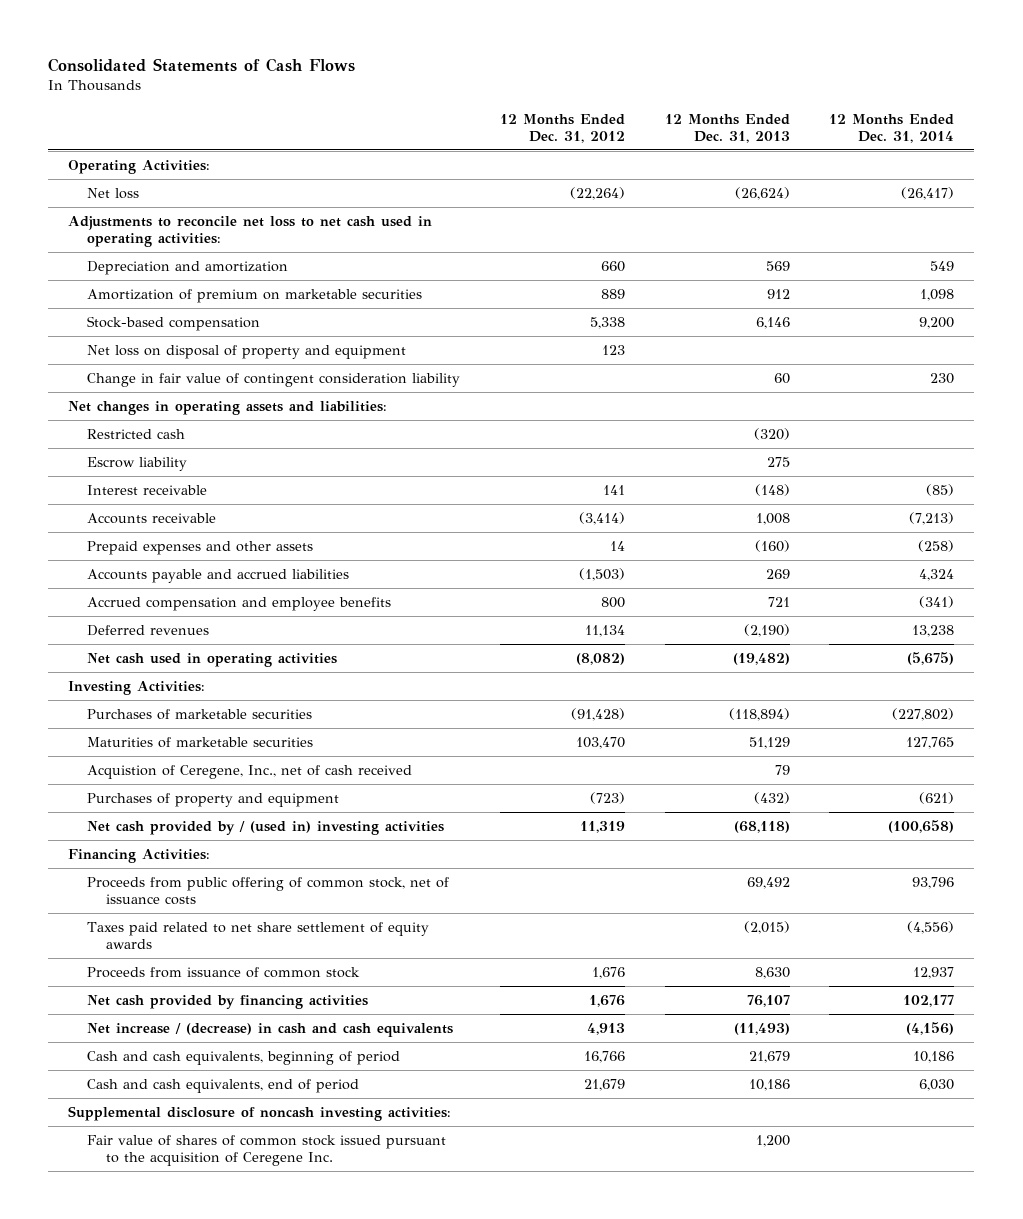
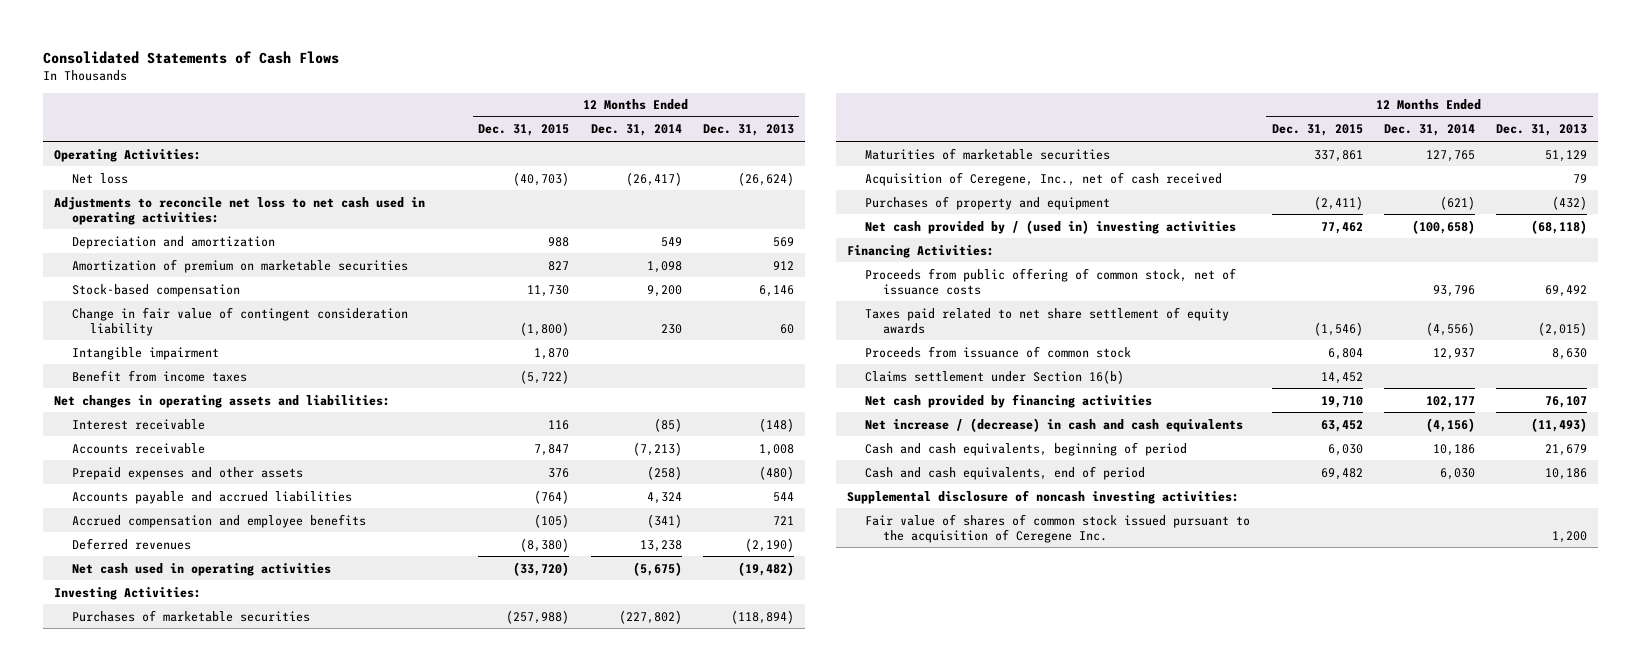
[499,113,625,143] 12 Months Ended Dec. 31, 2012 -> none
none -> [478,124,570,137] Dec. 31, 2015
[87,345,407,360] Net loss on disposal of property and equipment -> none
none -> [71,346,219,360] Intangible impairment
none -> [71,369,247,382] Benefit from income taxes
[87,429,186,440] Restricted cash -> none
[87,457,188,472] Escrow liability -> none
[754,540,790,553] (160) -> [758,465,794,480] (480)
[765,569,790,580] 269 -> [772,491,794,502] 544
[87,765,413,780] Acquistion of Ceregene, Inc., net of cash received -> [865,171,1223,186] Acquisition of Ceregene, Inc., net of cash received
none -> [865,369,1125,384] Claims settlement under Section 16(b)

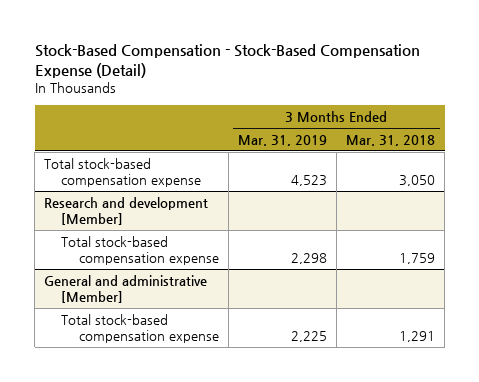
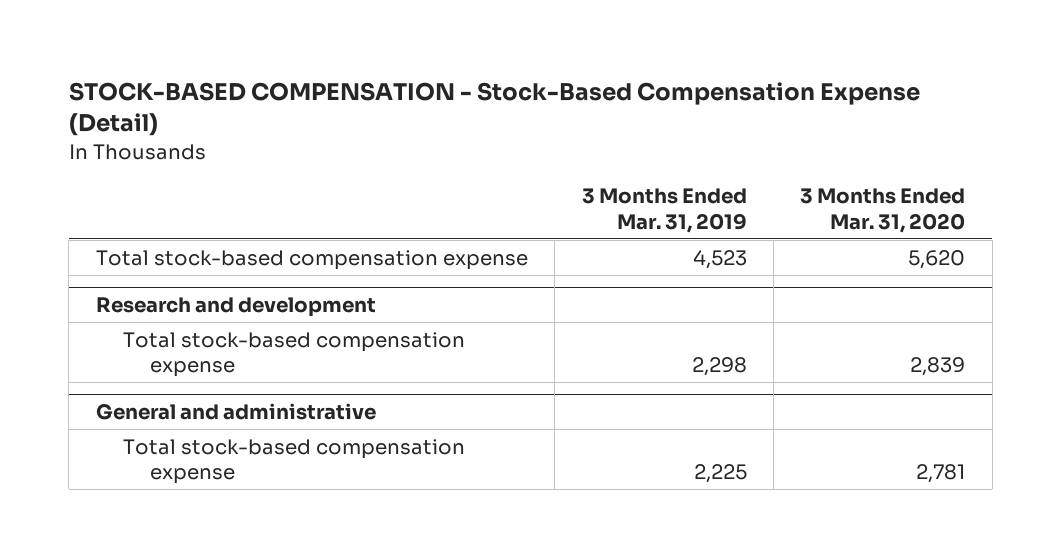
[34,43,420,78] Stock-Based Compensation - Stock-Based Compensation Expense (Detail) -> [68,82,920,137] STOCK-BASED COMPENSATION - Stock-Based Compensation Expense (Detail)
[346,134,436,146] Mar. 31, 2018 -> none
none -> [800,188,966,233] 3 Months Ended Mar. 31, 2020
[44,196,209,226] Research and development [Member] -> [95,297,376,318] Research and development
[44,274,208,304] General and administrative [Member] -> [95,403,376,421] General and administrative

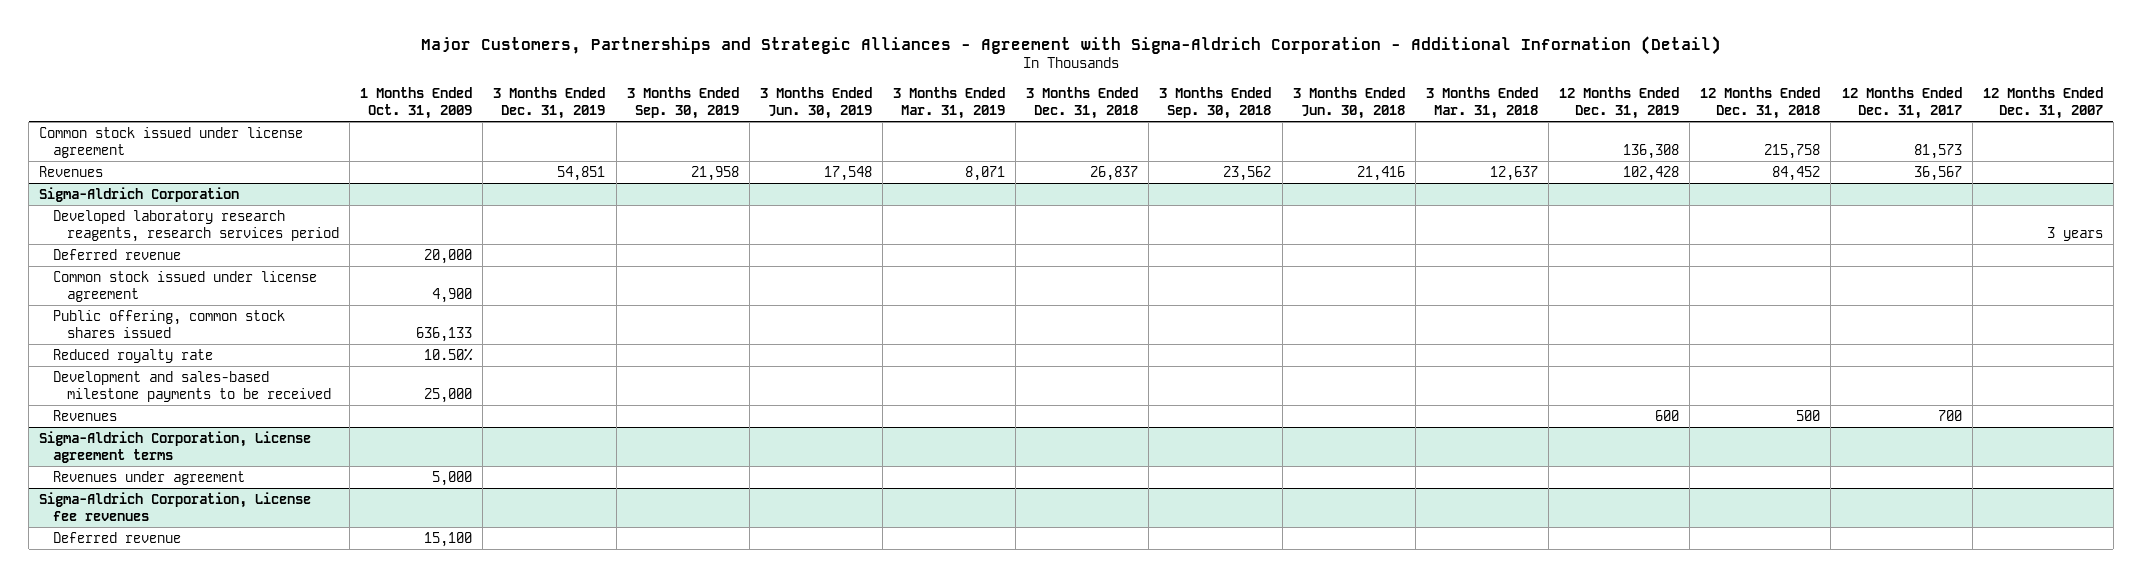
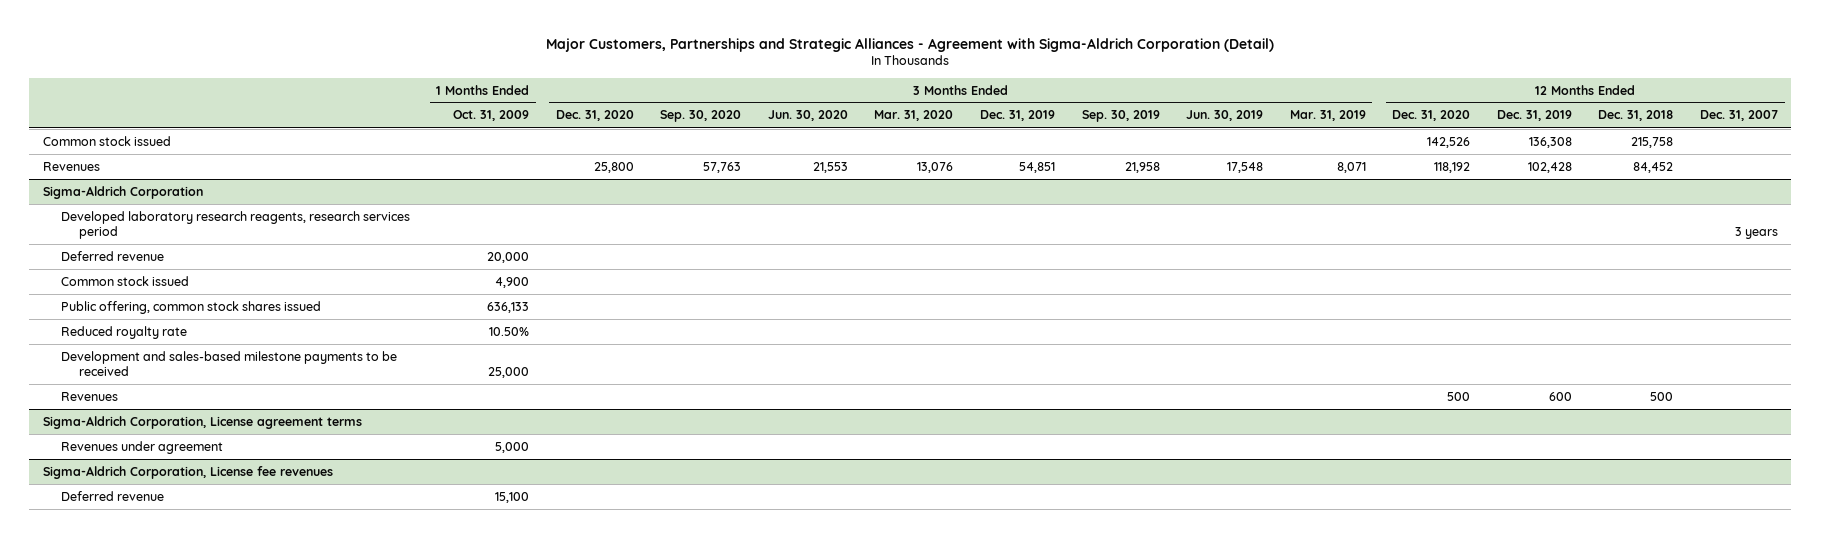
[421,36,1722,56] Major Customers, Partnerships and Strategic Alliances - Agreement with Sigma-Aldrich Corporation - Additional Information (Detail) -> [546,37,1275,52] Major Customers, Partnerships and Strategic Alliances - Agreement with Sigma-Aldrich Corporation (Detail)
[1026,86,1139,120] 3 Months Ended Dec. 31, 2018 -> none
[1159,86,1272,120] 3 Months Ended Sep. 30, 2018 -> none
[1292,86,1405,120] 3 Months Ended Jun. 30, 2018 -> none
[1425,86,1538,120] 3 Months Ended Mar. 31, 2018 -> none
[1841,86,1962,120] 12 Months Ended Dec. 31, 2017 -> none
none -> [555,110,634,122] Dec. 31, 2020
none -> [660,110,742,123] Sep. 30, 2020
none -> [767,110,848,122] Jun. 30, 2020
none -> [874,110,954,122] Mar. 31, 2020
none -> [1392,110,1471,122] Dec. 31, 2020
[39,126,304,159] Common stock issued under license agreement -> [42,135,171,146] Common stock issued
[53,270,318,303] Common stock issued under license agreement -> [60,275,189,286] Common stock issued

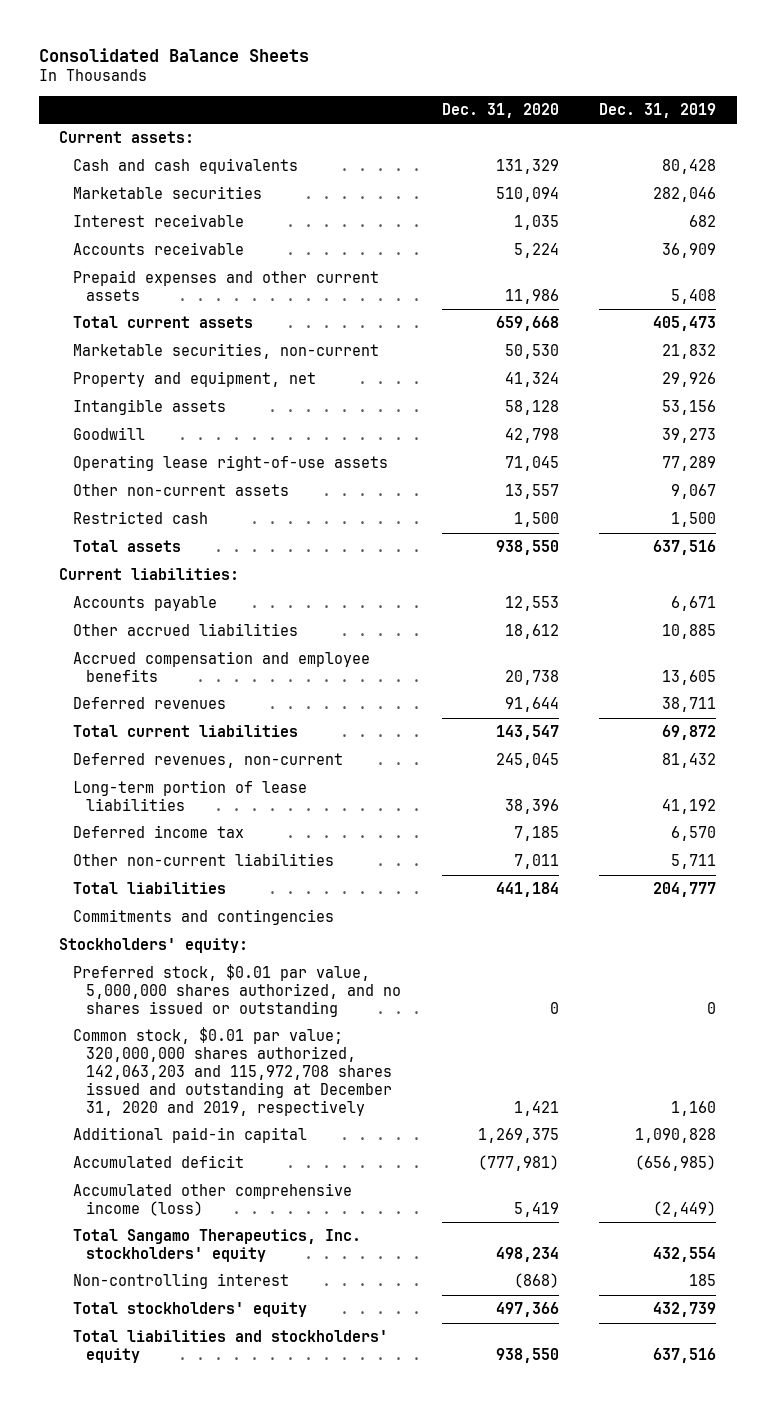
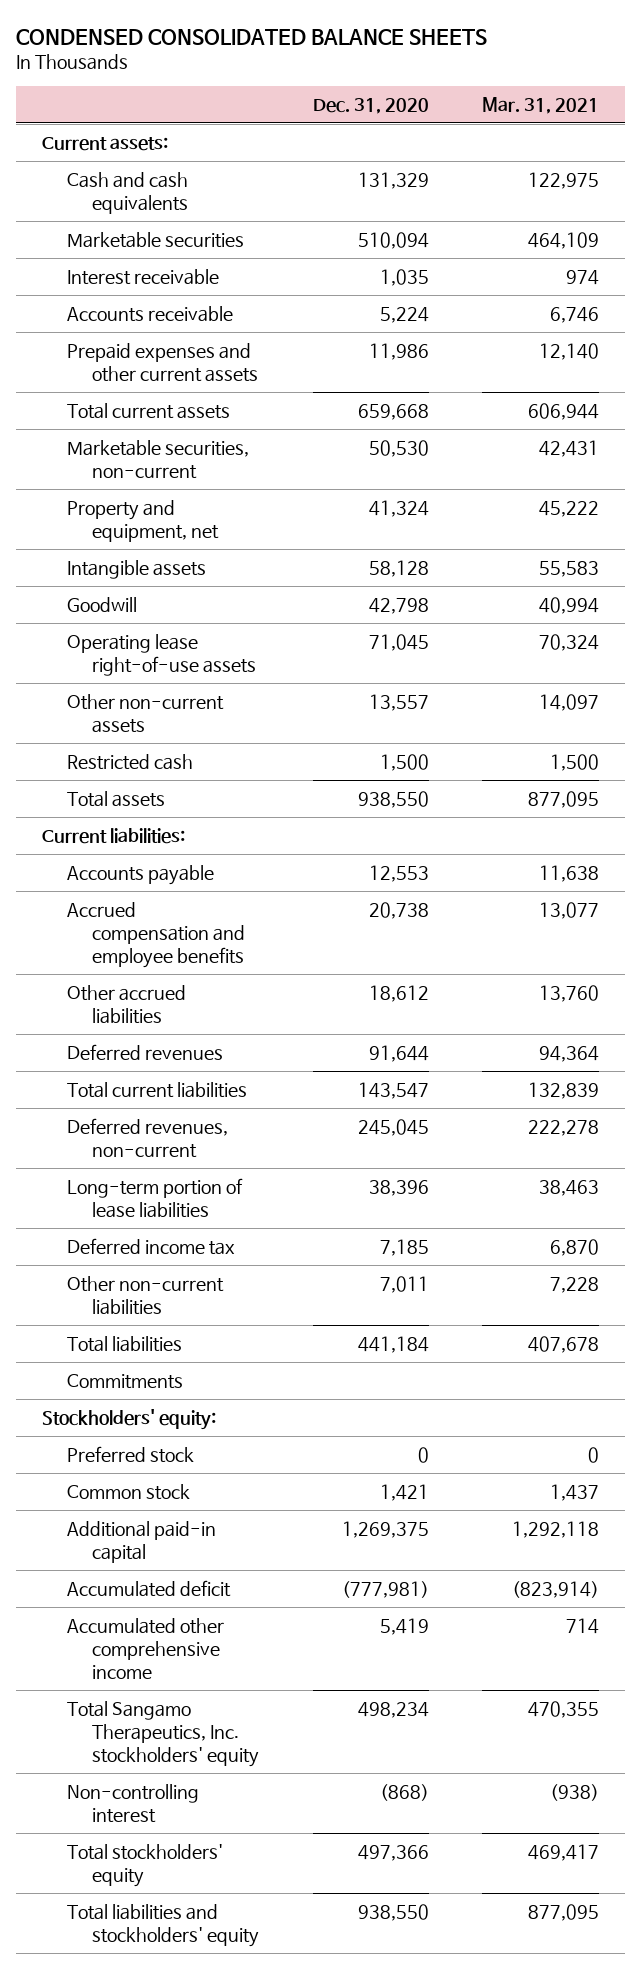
[38,47,309,62] Consolidated Balance Sheets -> [15,28,487,45] CONDENSED CONSOLIDATED BALANCE SHEETS
[599,102,717,118] Dec. 31, 2019 -> none
none -> [481,96,599,114] Mar. 31, 2021
[72,623,298,637] Other accrued liabilities -> [67,984,187,1025] Other accrued liabilities
[72,909,334,926] Commitments and contingencies -> [67,1373,184,1389] Commitments
[72,964,402,1017] Preferred stock, $0.01 par value, 5,000,000 shares authorized, and no shares issued or outstanding -> none
none -> [67,1445,195,1463] Preferred stock
[72,1027,393,1116] Common stock, $0.01 par value; 320,000,000 shares authorized, 142,063,203 and 115,972,708 shares issued and outstanding at December 31, 2020 and 2019, respectively -> [67,1483,191,1500] Common stock
[72,1183,352,1216] Accumulated other comprehensive income (loss) -> [67,1617,225,1680] Accumulated other comprehensive income

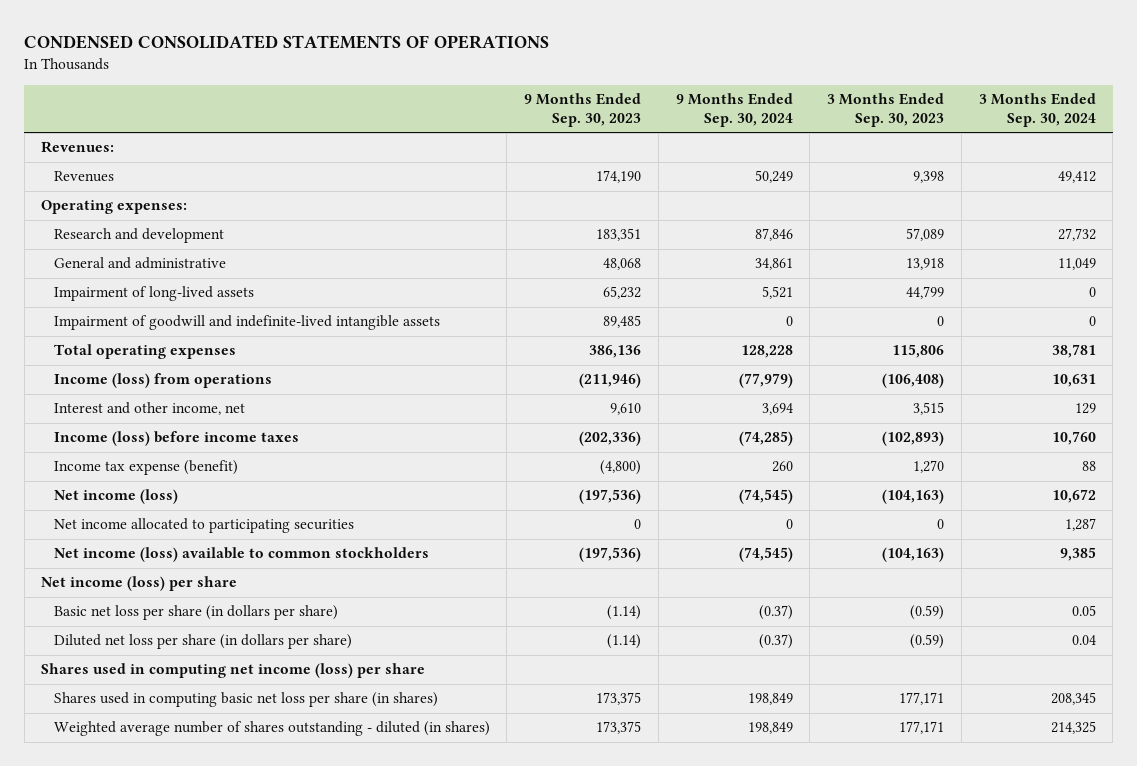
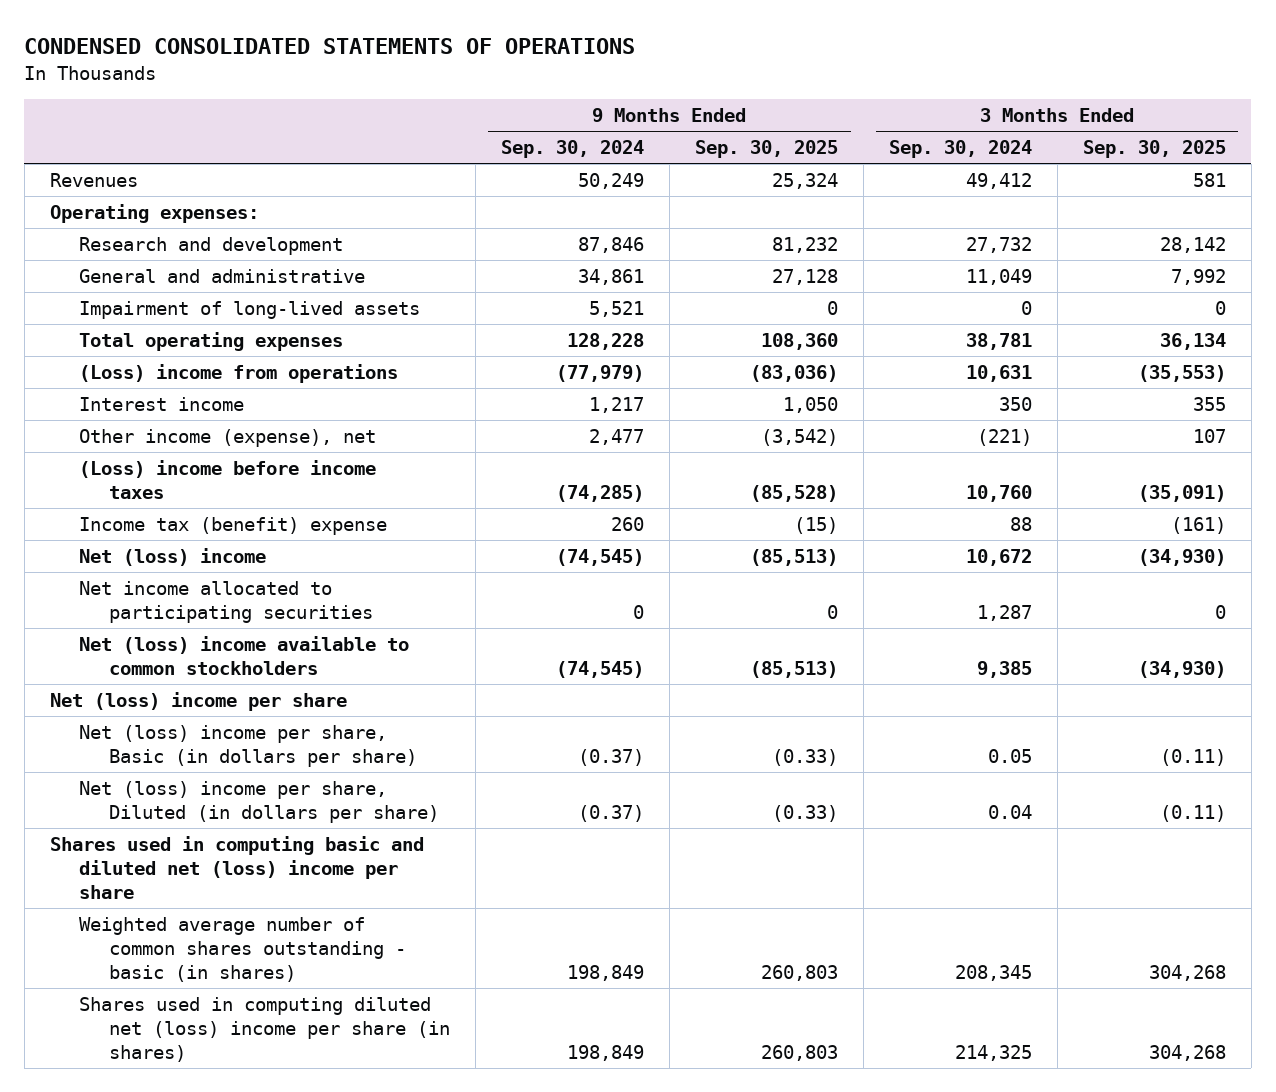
[524,93,642,127] 9 Months Ended Sep. 30, 2023 -> none
[827,93,945,127] 3 Months Ended Sep. 30, 2023 -> none
none -> [694,140,838,159] Sep. 30, 2025
none -> [1082,140,1226,159] Sep. 30, 2025
[41,141,115,154] Revenues: -> none
[53,315,440,331] Impairment of goodwill and indefinite-lived intangible assets -> none
[53,373,272,389] Income (loss) from operations -> [79,364,399,384] (Loss) income from operations
[53,402,245,416] Interest and other income, net -> [79,397,245,412] Interest income
[761,403,793,416] 3,694 -> [588,397,644,414] 1,217
[1074,403,1096,415] 129 -> [998,397,1032,412] 350
none -> [79,429,377,448] Other income (expense), net
[53,431,299,447] Income (loss) before income taxes -> [79,460,377,500] (Loss) income before income taxes
[53,460,238,476] Income tax expense (benefit) -> [79,517,388,536] Income tax (benefit) expense
[53,489,178,505] Net income (loss) -> [79,548,267,567] Net (loss) income
[53,547,429,563] Net income (loss) available to common stockholders -> [79,636,410,676] Net (loss) income available to common stockholders
[41,576,238,592] Net income (loss) per share -> [49,692,347,712] Net (loss) income per share
[53,605,338,621] Basic net loss per share (in dollars per share) -> [79,725,417,768] Net (loss) income per share, Basic (in dollars per share)
[53,634,352,650] Diluted net loss per share (in dollars per share) -> [79,781,439,824] Net (loss) income per share, Diluted (in dollars per share)
[41,663,426,679] Shares used in computing net income (loss) per share -> [49,836,424,900] Shares used in computing basic and diluted net (loss) income per share
[53,692,438,708] Shares used in computing basic net loss per share (in shares) -> [79,917,406,983] Weighted average number of common shares outstanding - basic (in shares)
[53,721,490,737] Weighted average number of shares outstanding - diluted (in shares) -> [79,997,450,1063] Shares used in computing diluted net (loss) income per share (in shares)

